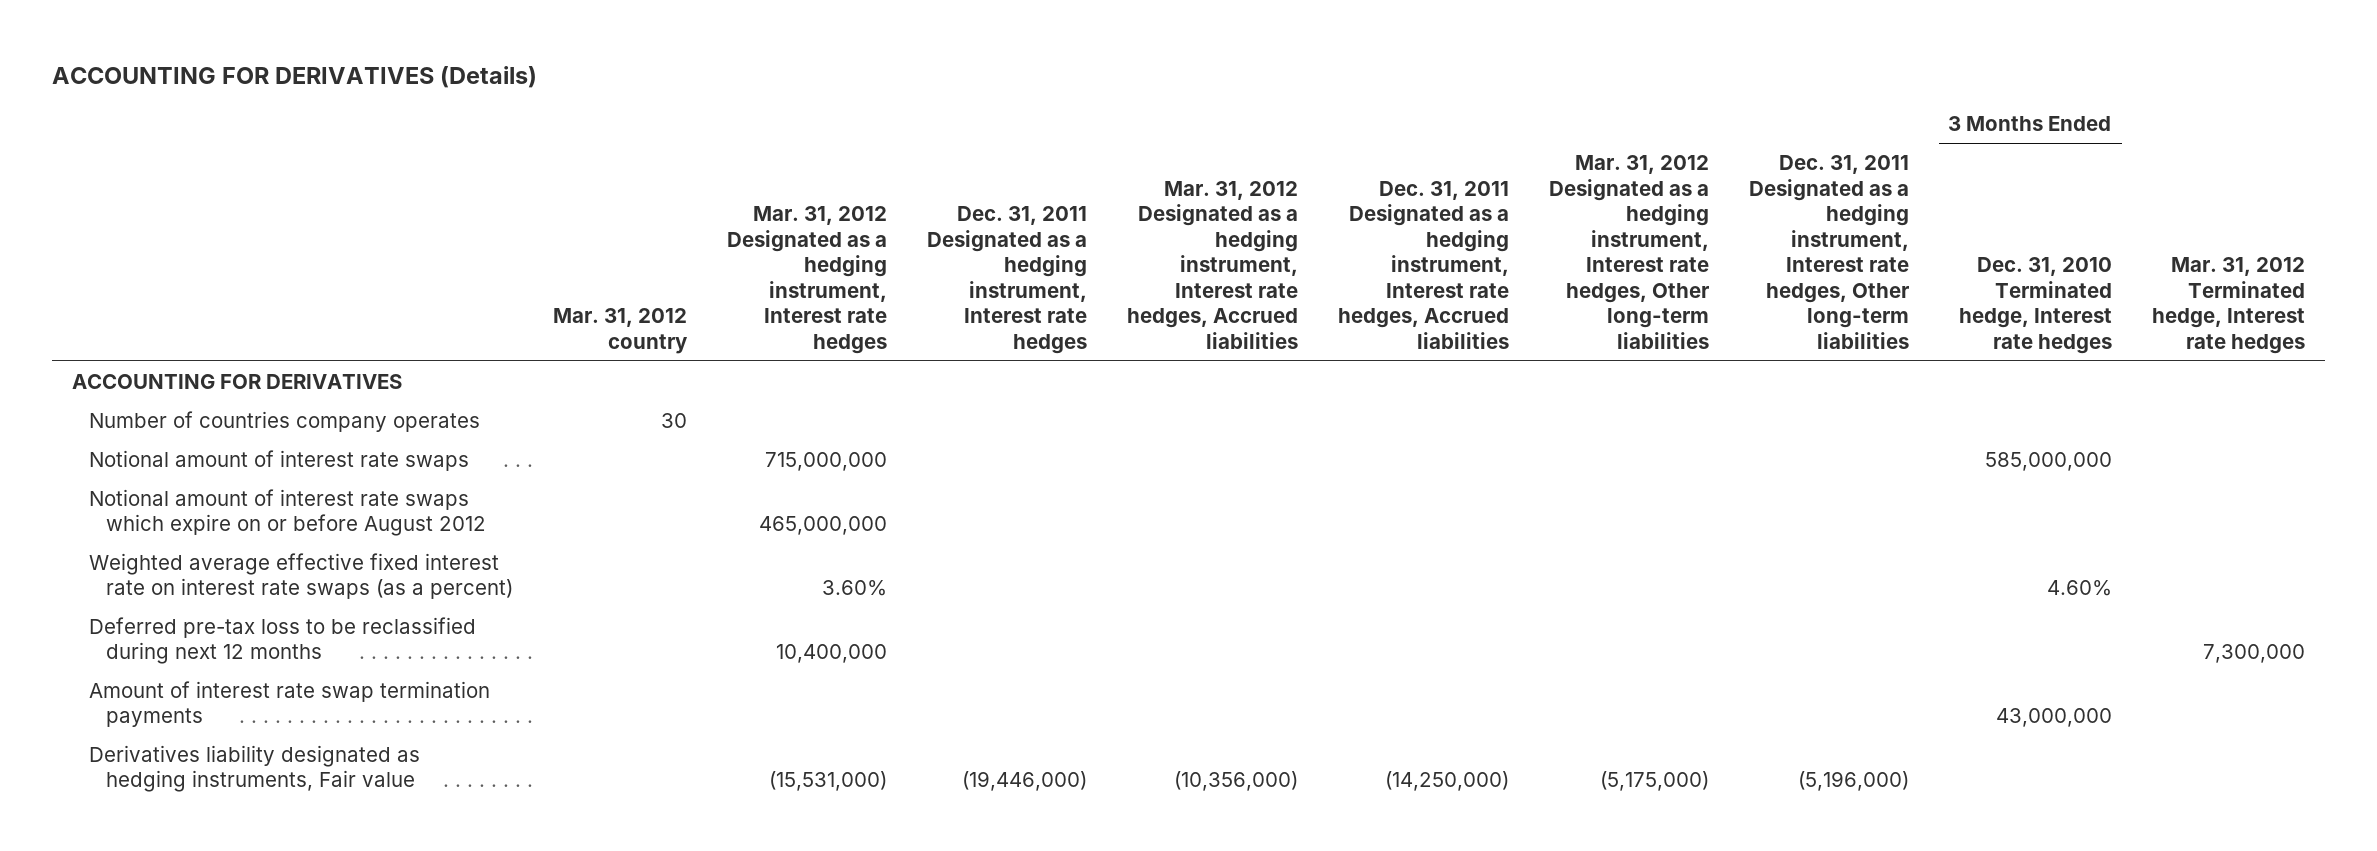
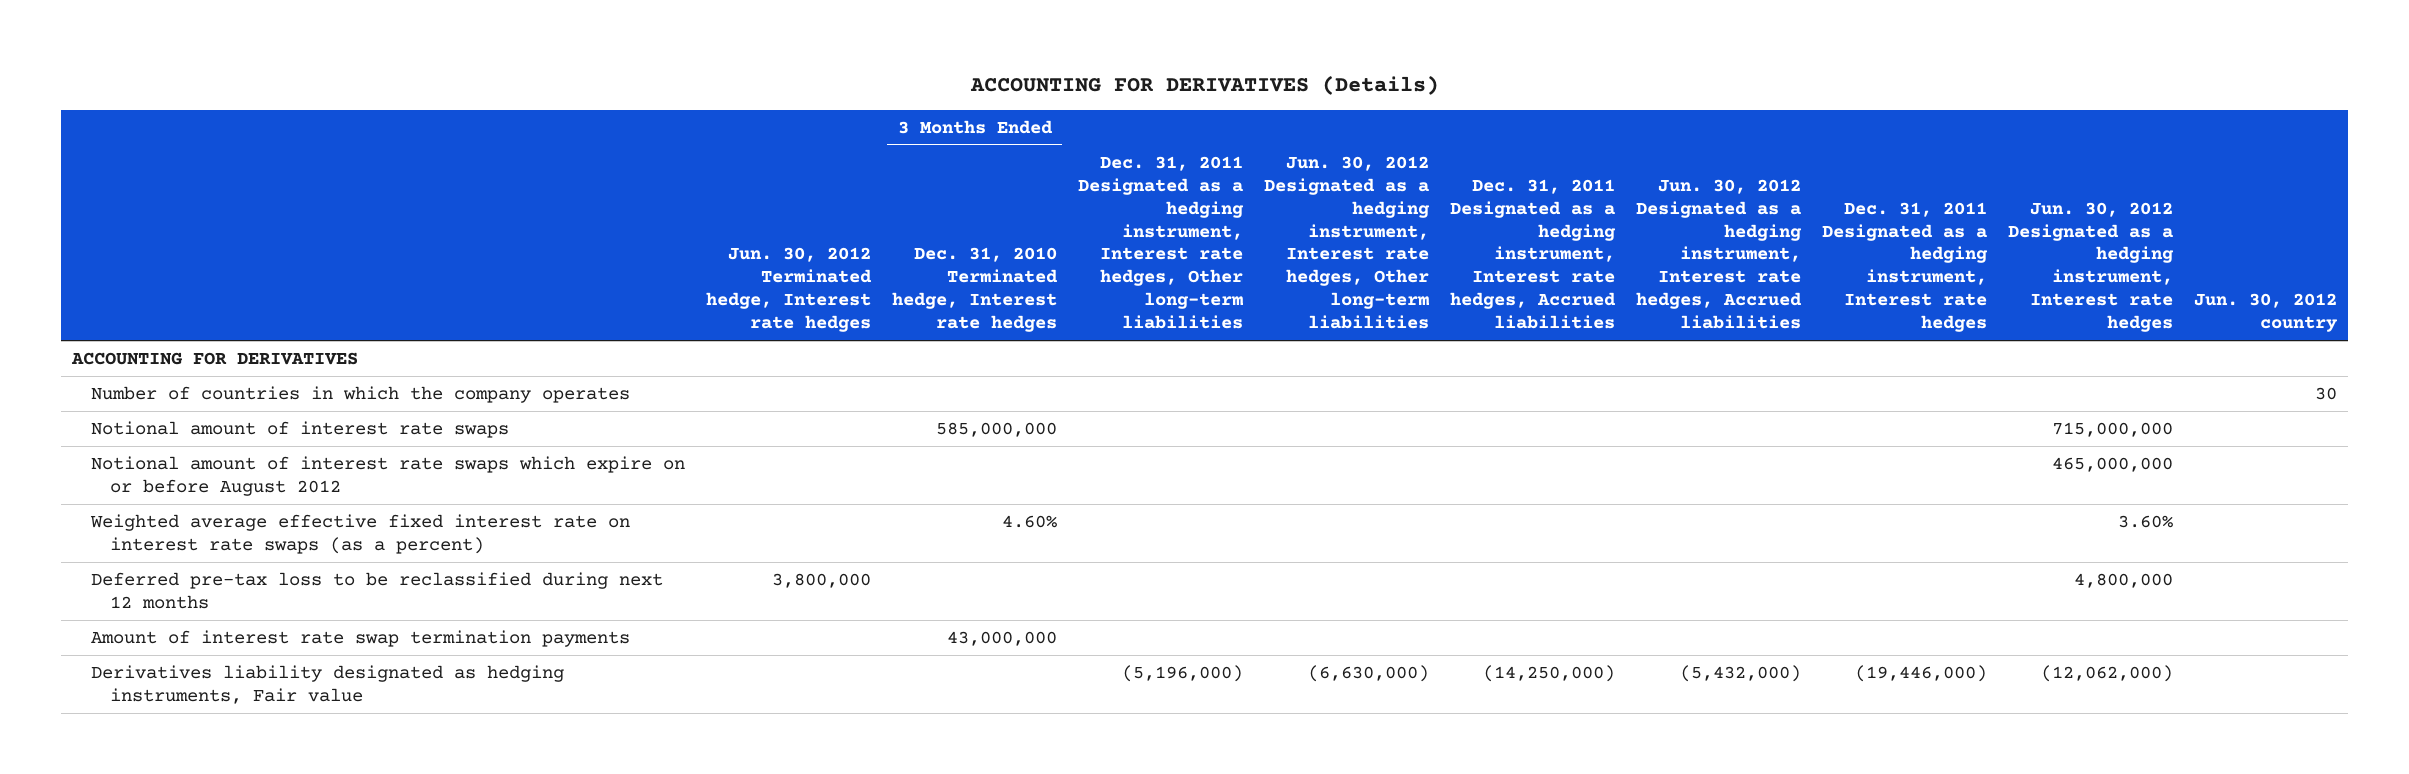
[553,308,689,354] Mar. 31, 2012 country -> none
[727,206,888,354] Mar. 31, 2012 Designated as a hedging instrument, Interest rate hedges -> none
[1127,180,1299,349] Mar. 31, 2012 Designated as a hedging instrument, Interest rate hedges, Accrued liabilities -> none
[1549,155,1710,349] Mar. 31, 2012 Designated as a hedging instrument, Interest rate hedges, Other long-term liabilities -> none
[2151,257,2305,354] Mar. 31, 2012 Terminated hedge, Interest rate hedges -> none
none -> [706,247,873,333] Jun. 30, 2012 Terminated hedge, Interest rate hedges
none -> [1264,155,1431,330] Jun. 30, 2012 Designated as a hedging instrument, Interest rate hedges, Other long-term liabilities
none -> [1636,178,1803,330] Jun. 30, 2012 Designated as a hedging instrument, Interest rate hedges, Accrued liabilities
none -> [2008,201,2175,333] Jun. 30, 2012 Designated as a hedging instrument, Interest rate hedges
none -> [2194,293,2339,333] Jun. 30, 2012 country
[89,410,481,432] Number of countries company operates -> [91,385,631,403] Number of countries in which the company operates

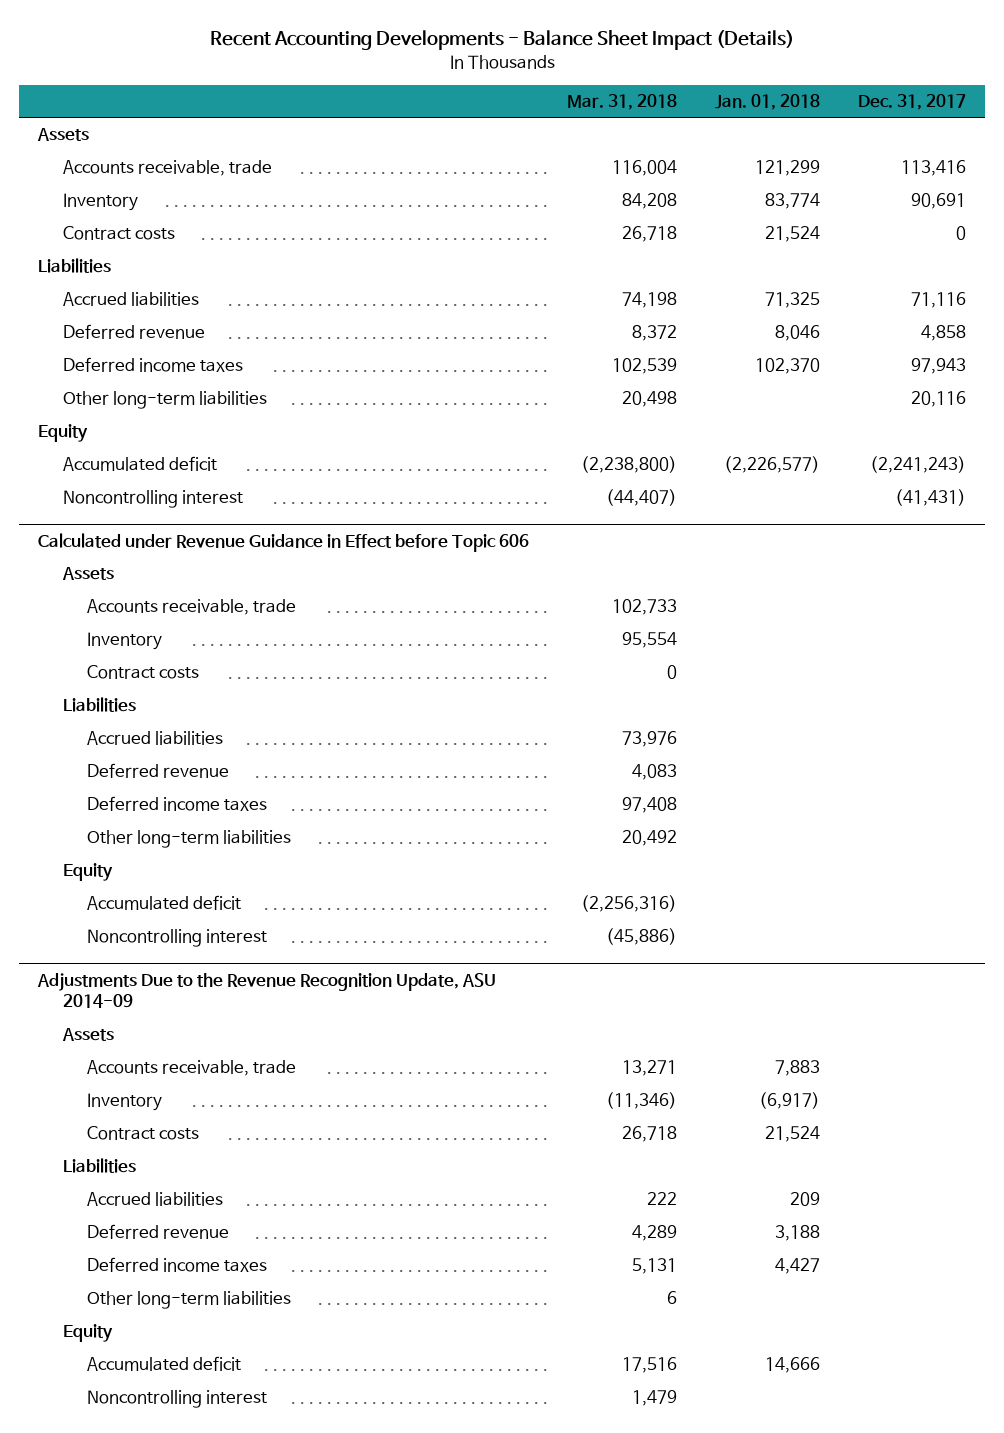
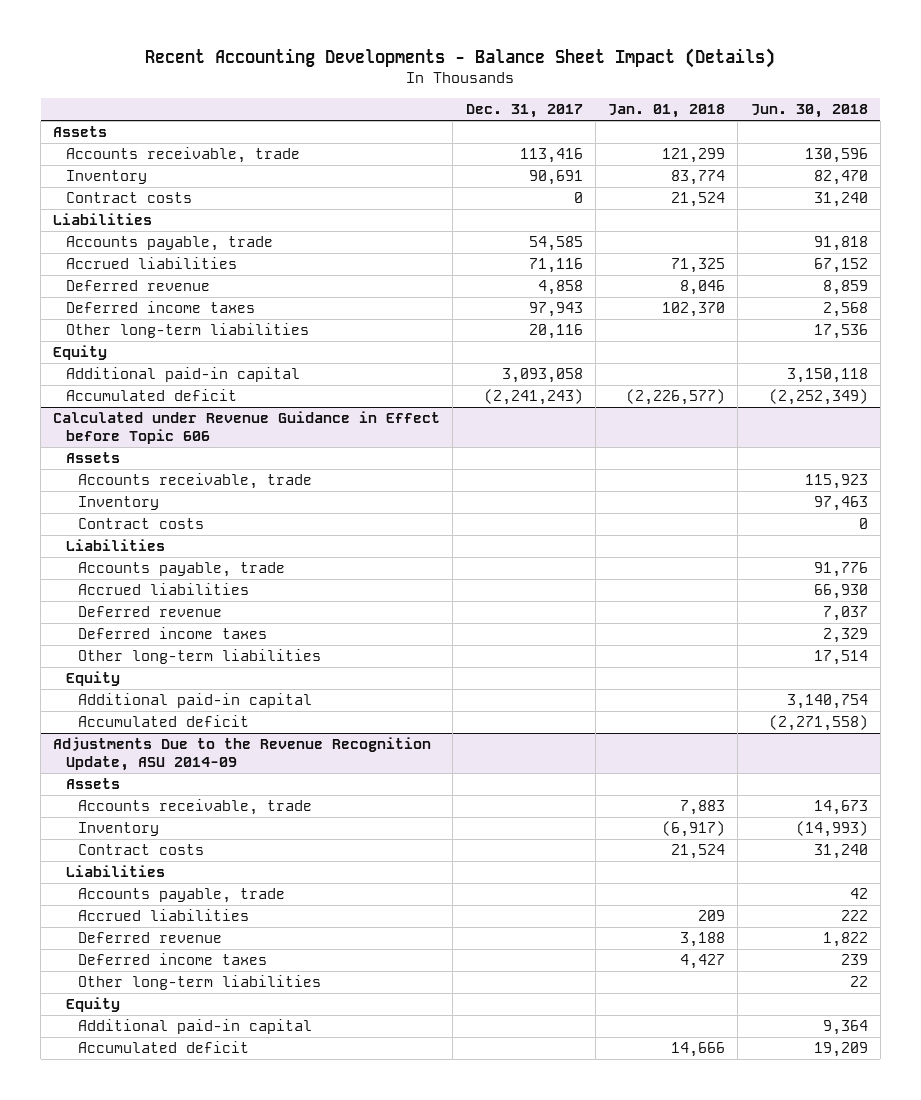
[567,93,678,110] Mar. 31, 2018 -> none
none -> [750,104,868,119] Jun. 30, 2018
none -> [65,236,273,252] Accounts payable, trade
none -> [65,367,300,383] Additional paid-in capital
[62,490,243,509] Noncontrolling interest -> none
none -> [78,562,286,578] Accounts payable, trade
none -> [78,693,313,709] Additional paid-in capital
[86,929,267,948] Noncontrolling interest -> none
none -> [78,888,286,904] Accounts payable, trade
none -> [78,1019,313,1035] Additional paid-in capital
[86,1390,267,1409] Noncontrolling interest -> none

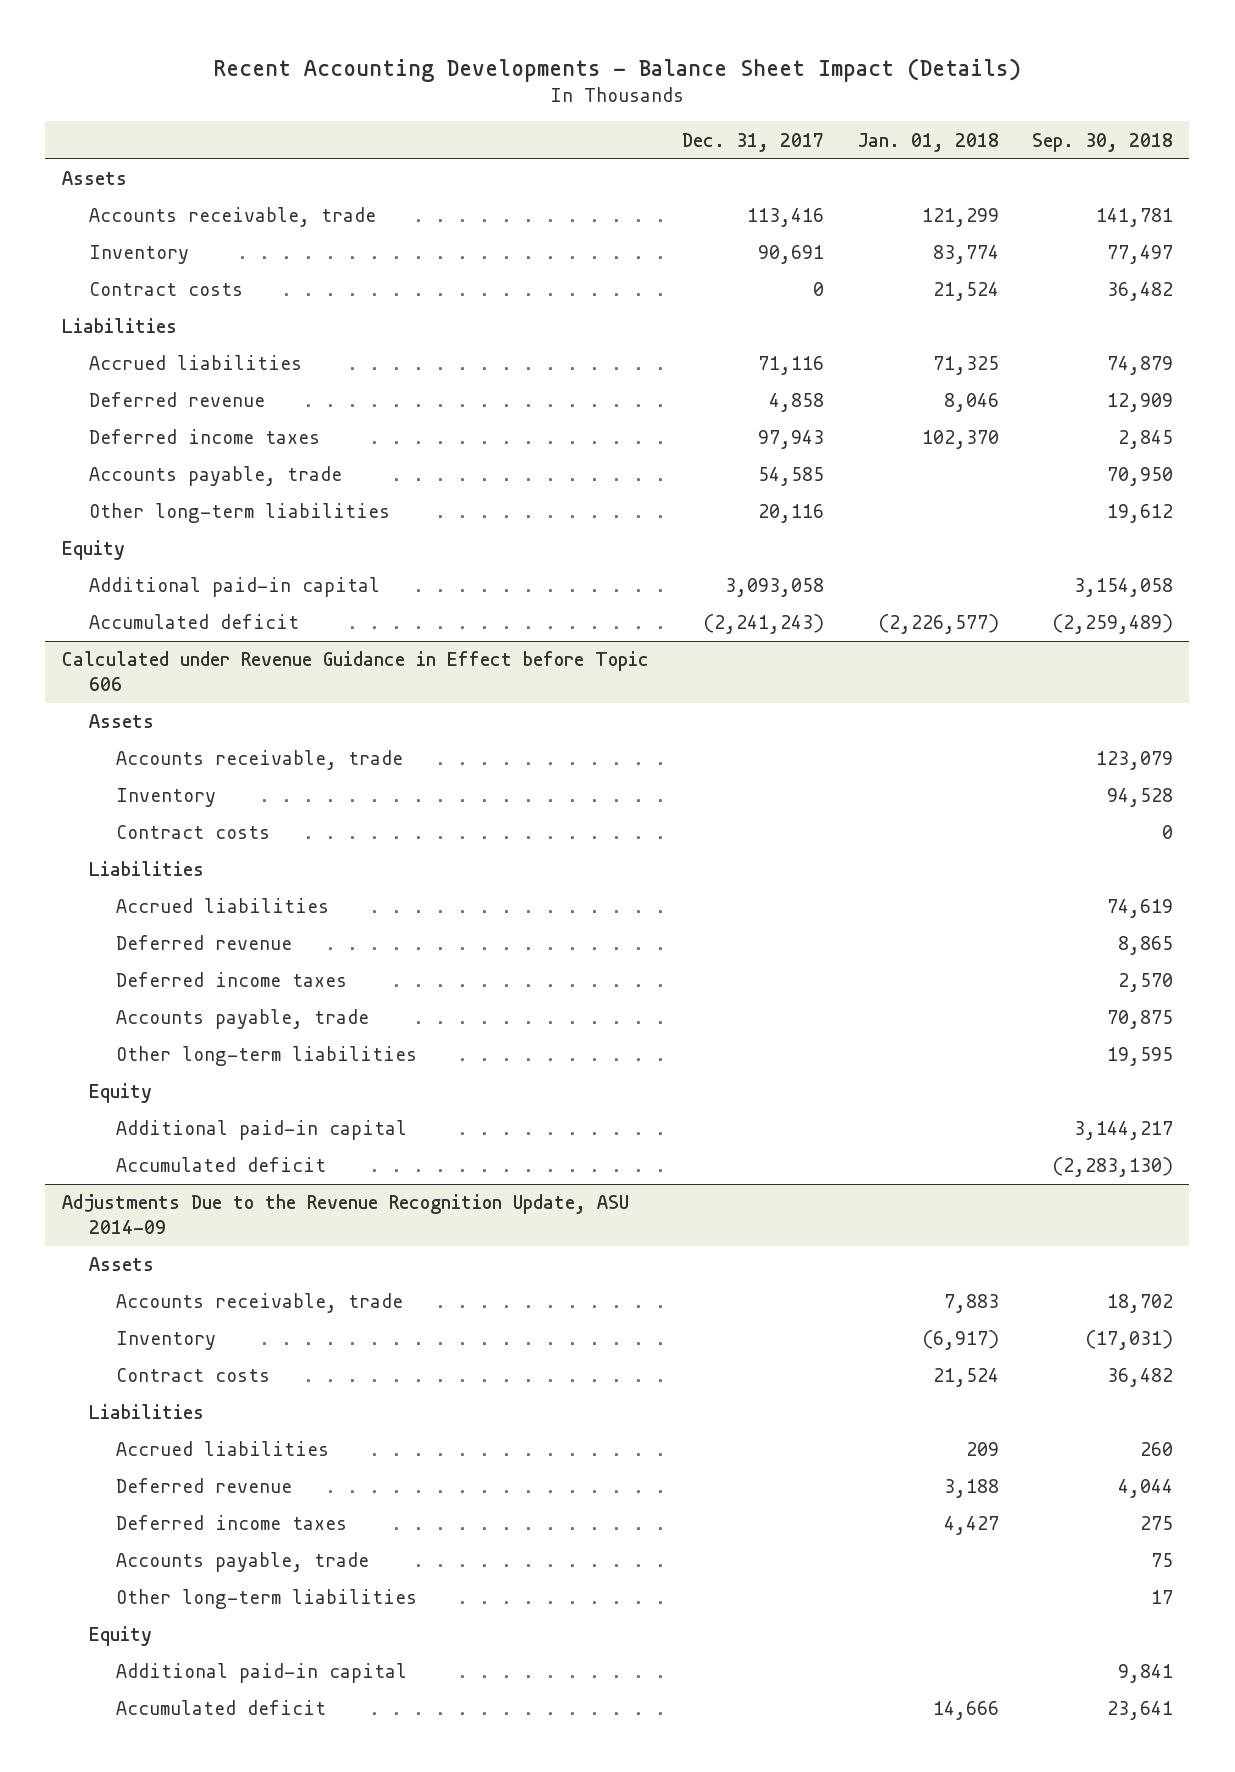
[750,104,868,119] Jun. 30, 2018 -> none
none -> [1031,132,1173,152] Sep. 30, 2018
[65,236,273,252] Accounts payable, trade -> [89,466,343,487] Accounts payable, trade
[78,562,286,578] Accounts payable, trade -> [116,1009,370,1030] Accounts payable, trade
[78,888,286,904] Accounts payable, trade -> [116,1552,370,1573] Accounts payable, trade

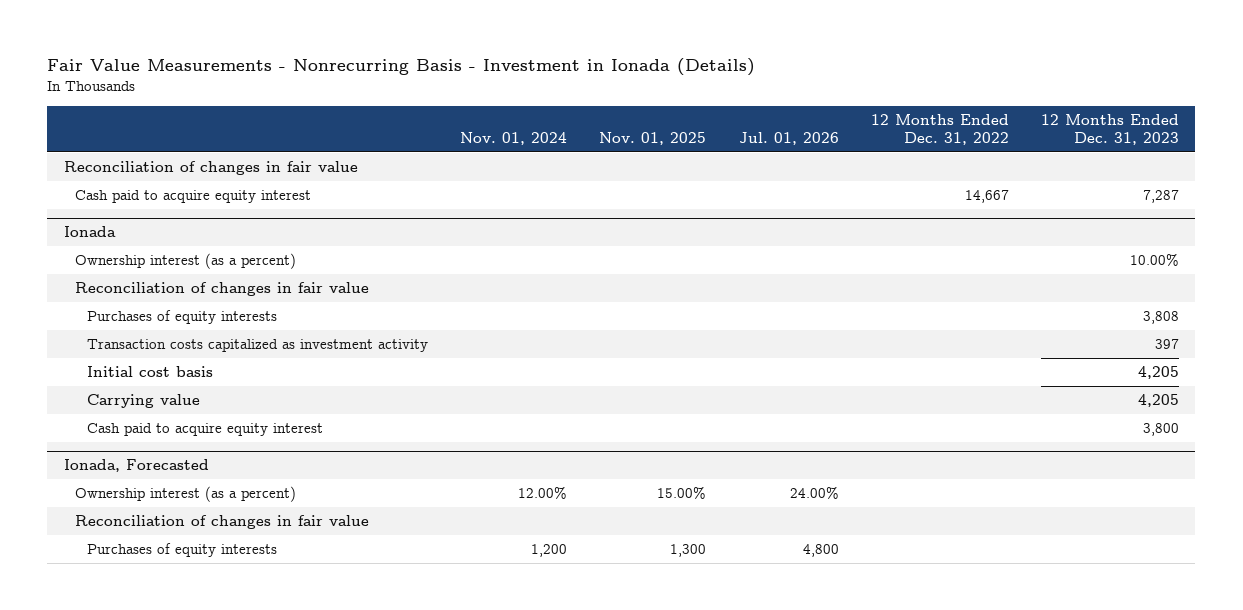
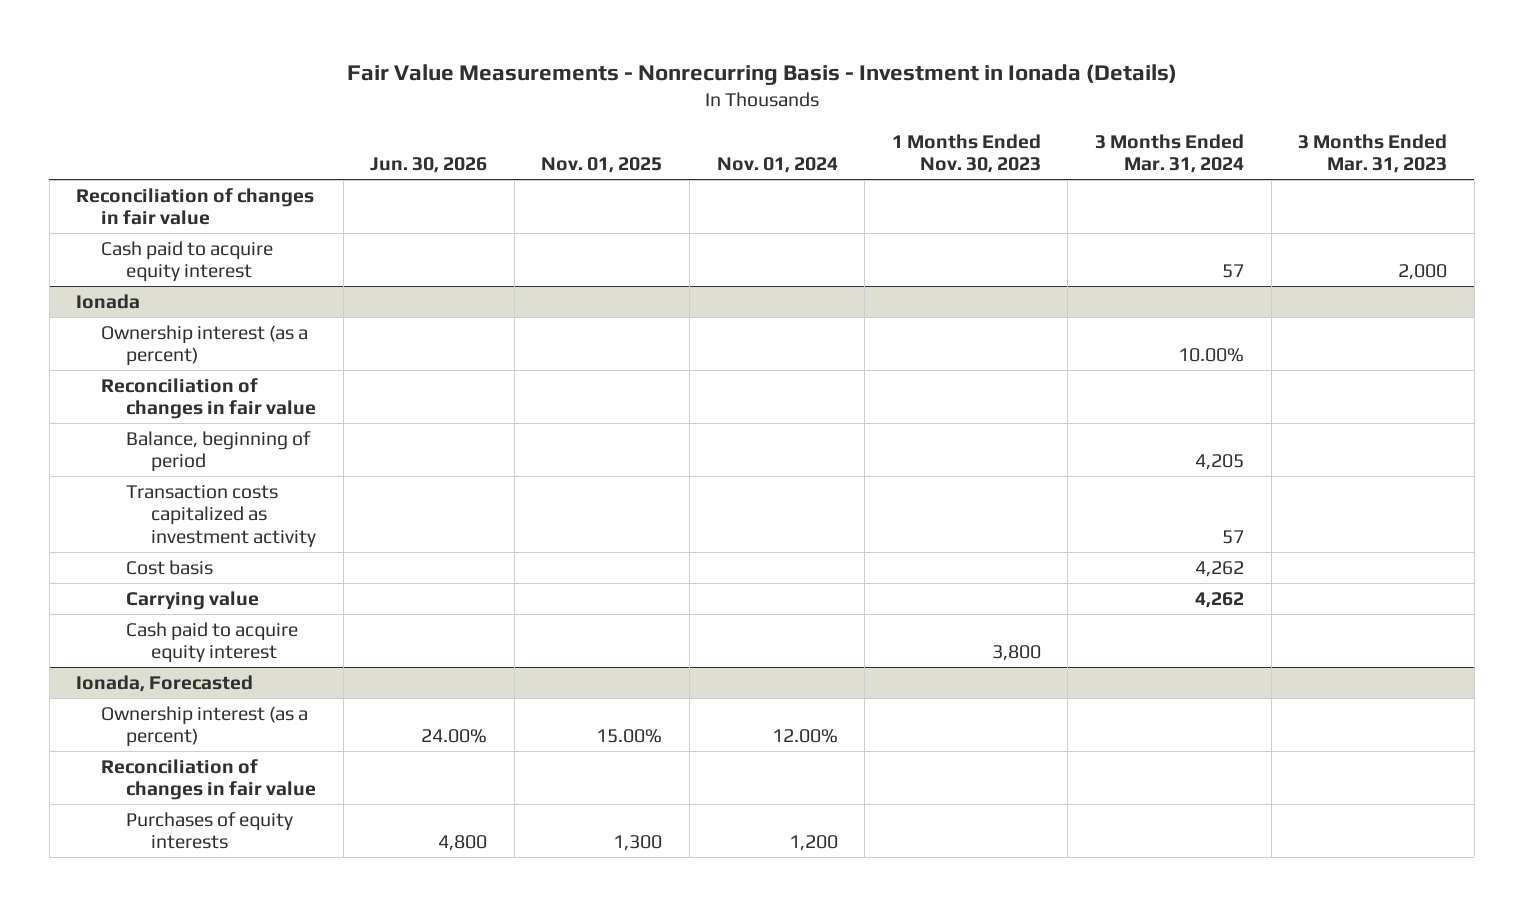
[738,132,839,146] Jul. 01, 2026 -> none
[870,113,1009,146] 12 Months Ended Dec. 31, 2022 -> none
[1041,113,1180,146] 12 Months Ended Dec. 31, 2023 -> none
none -> [370,157,488,174] Jun. 30, 2026
none -> [891,133,1041,174] 1 Months Ended Nov. 30, 2023
none -> [1095,133,1245,174] 3 Months Ended Mar. 31, 2024
none -> [1298,133,1448,174] 3 Months Ended Mar. 31, 2023
[86,309,277,324] Purchases of equity interests -> none
none -> [125,430,311,473] Balance, beginning of period
[86,365,213,377] Initial cost basis -> [125,559,213,575] Cost basis

